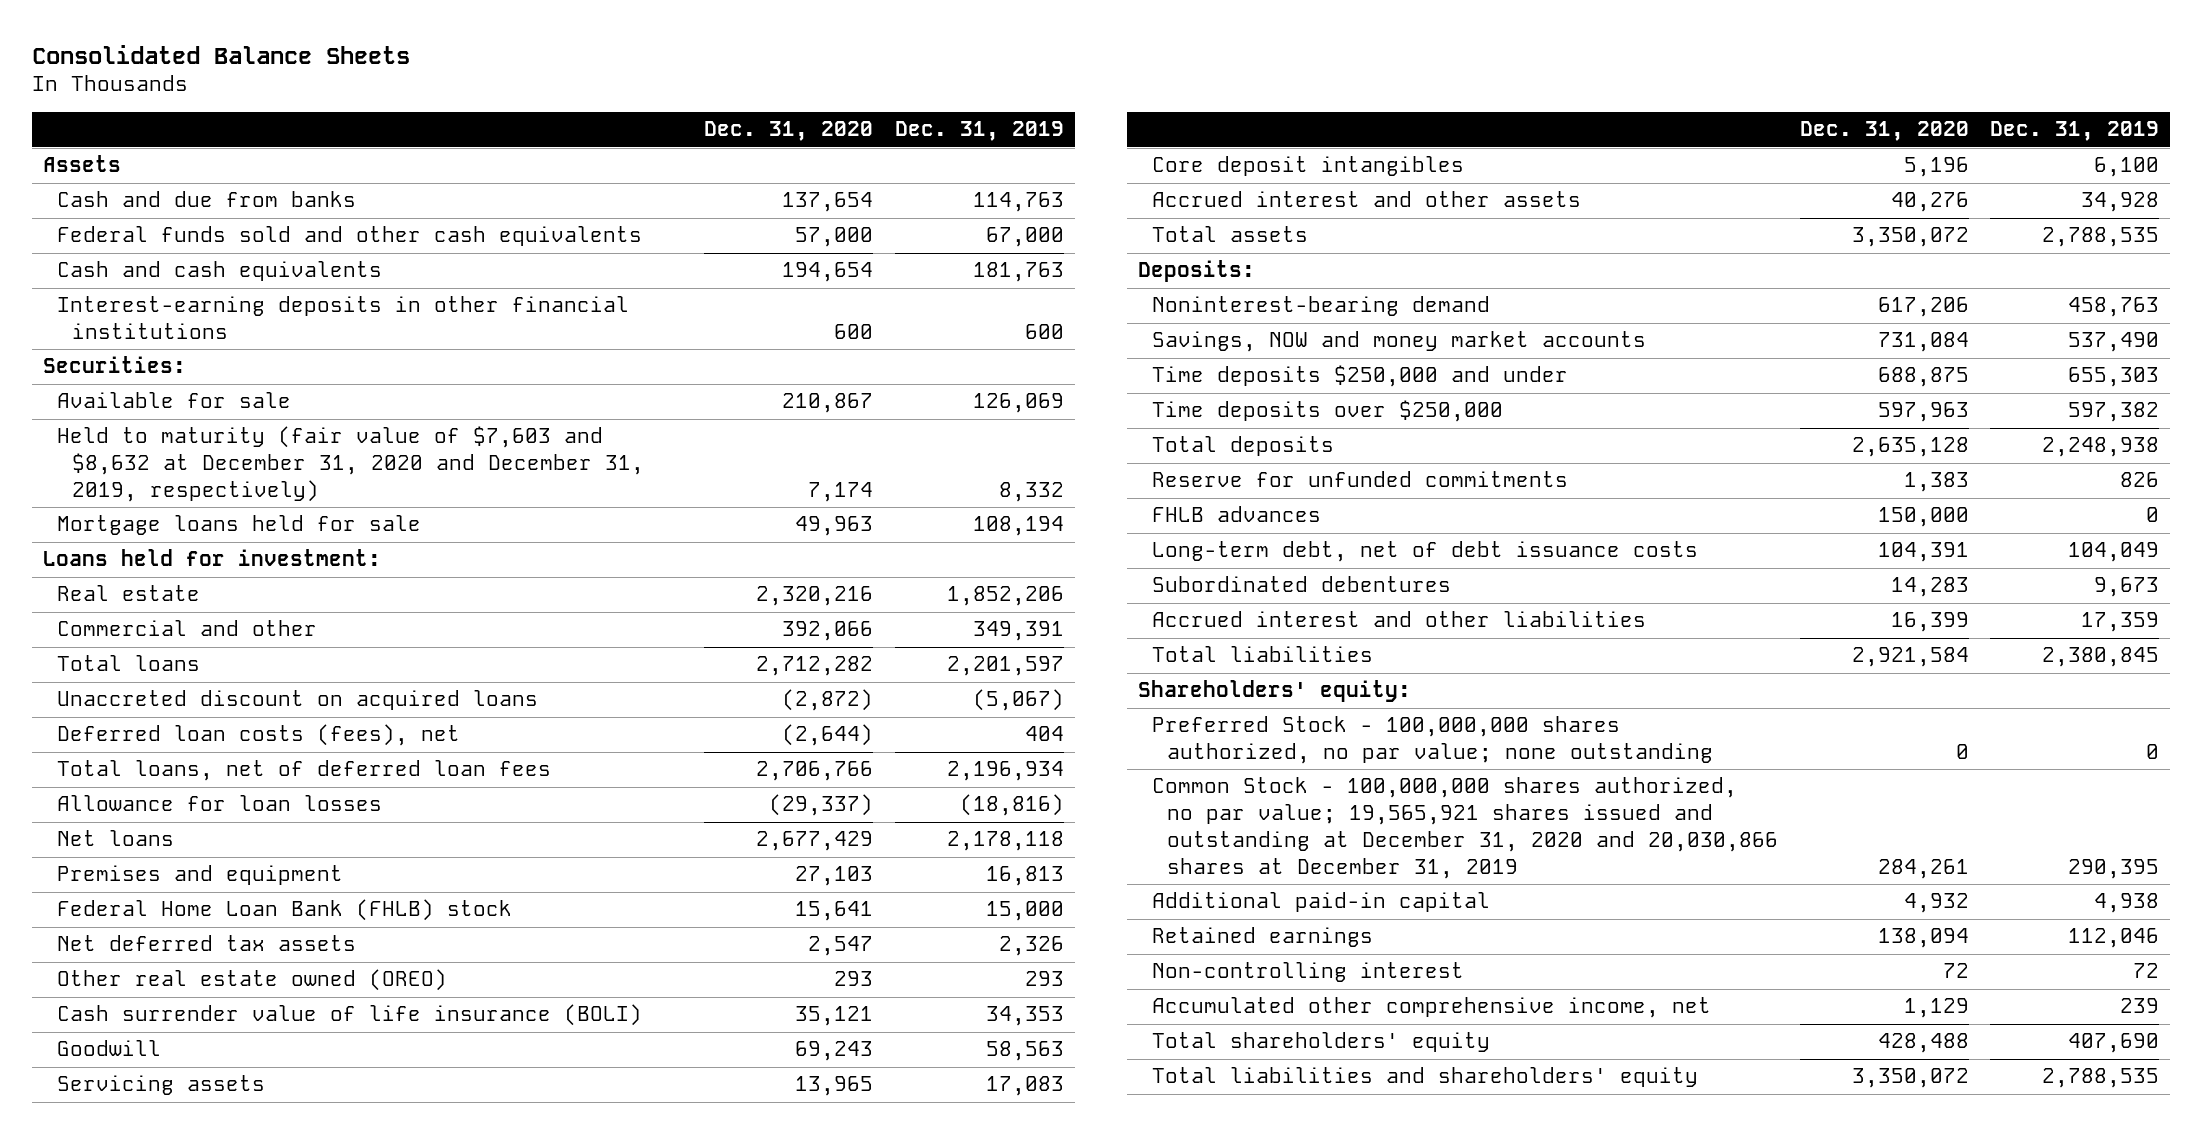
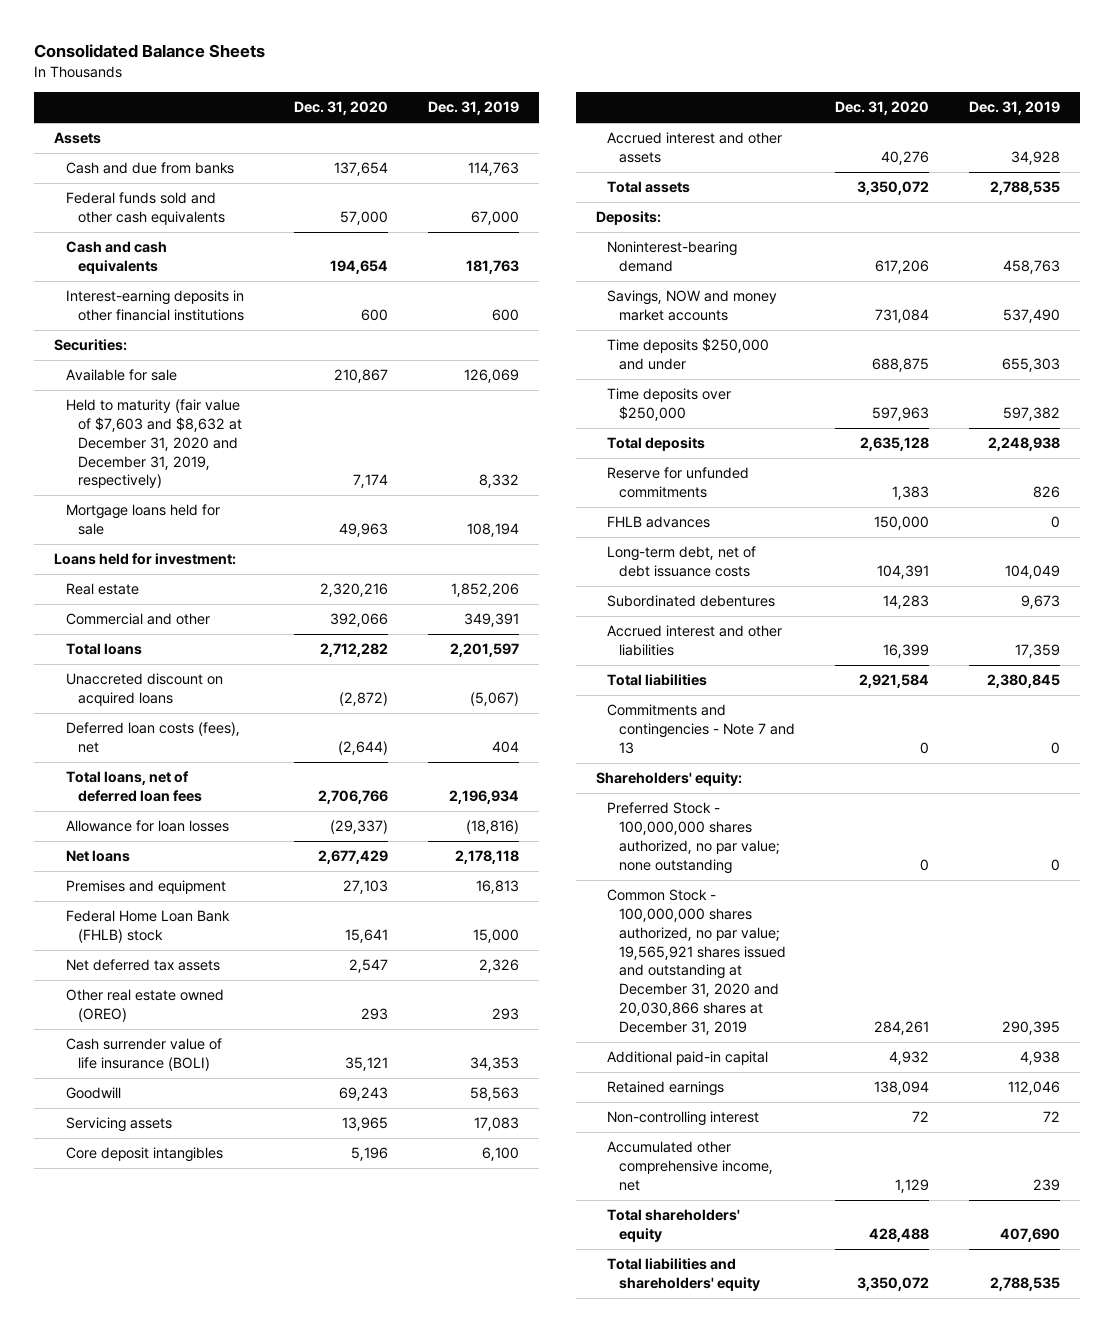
none -> [607,704,795,754] Commitments and contingencies - Note 7 and 13

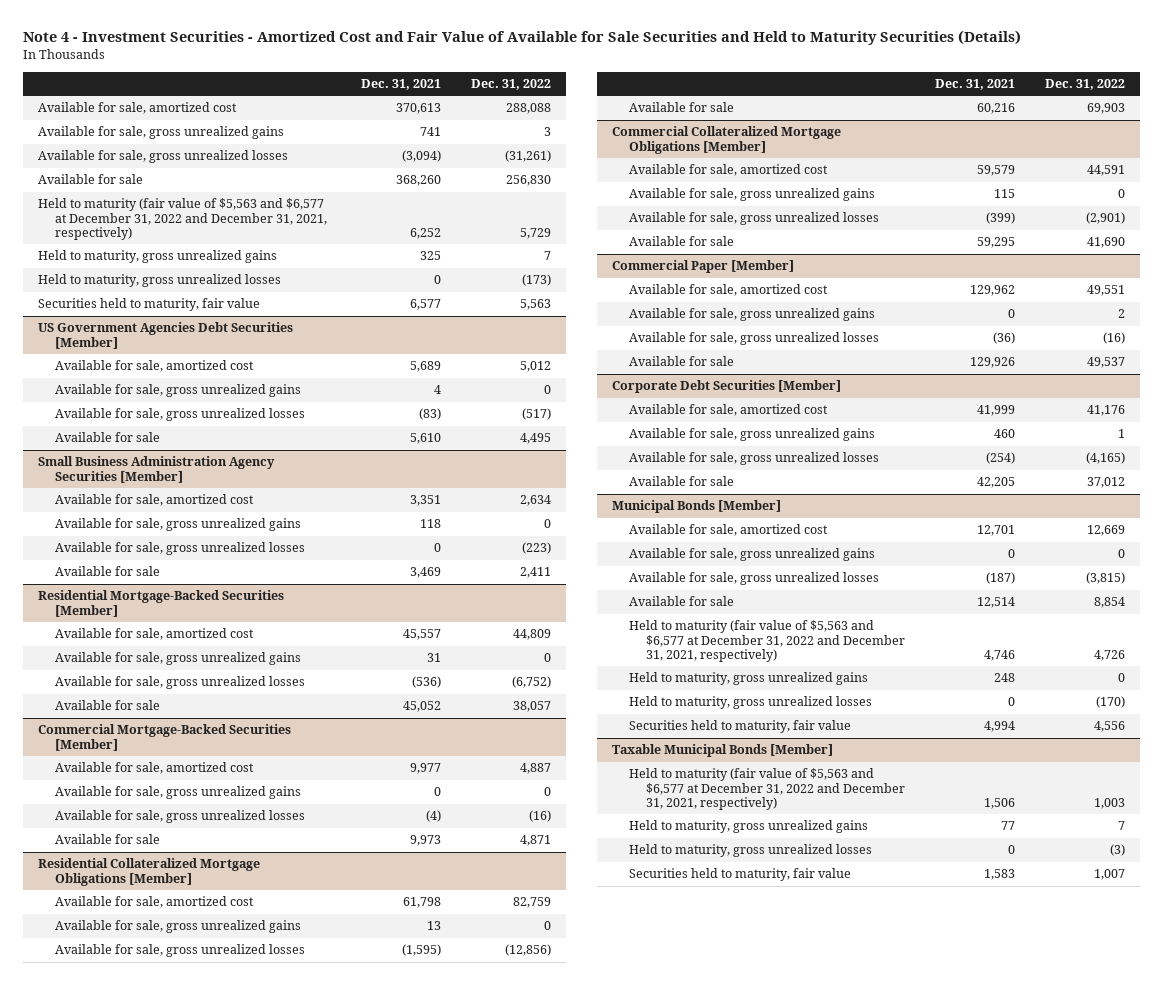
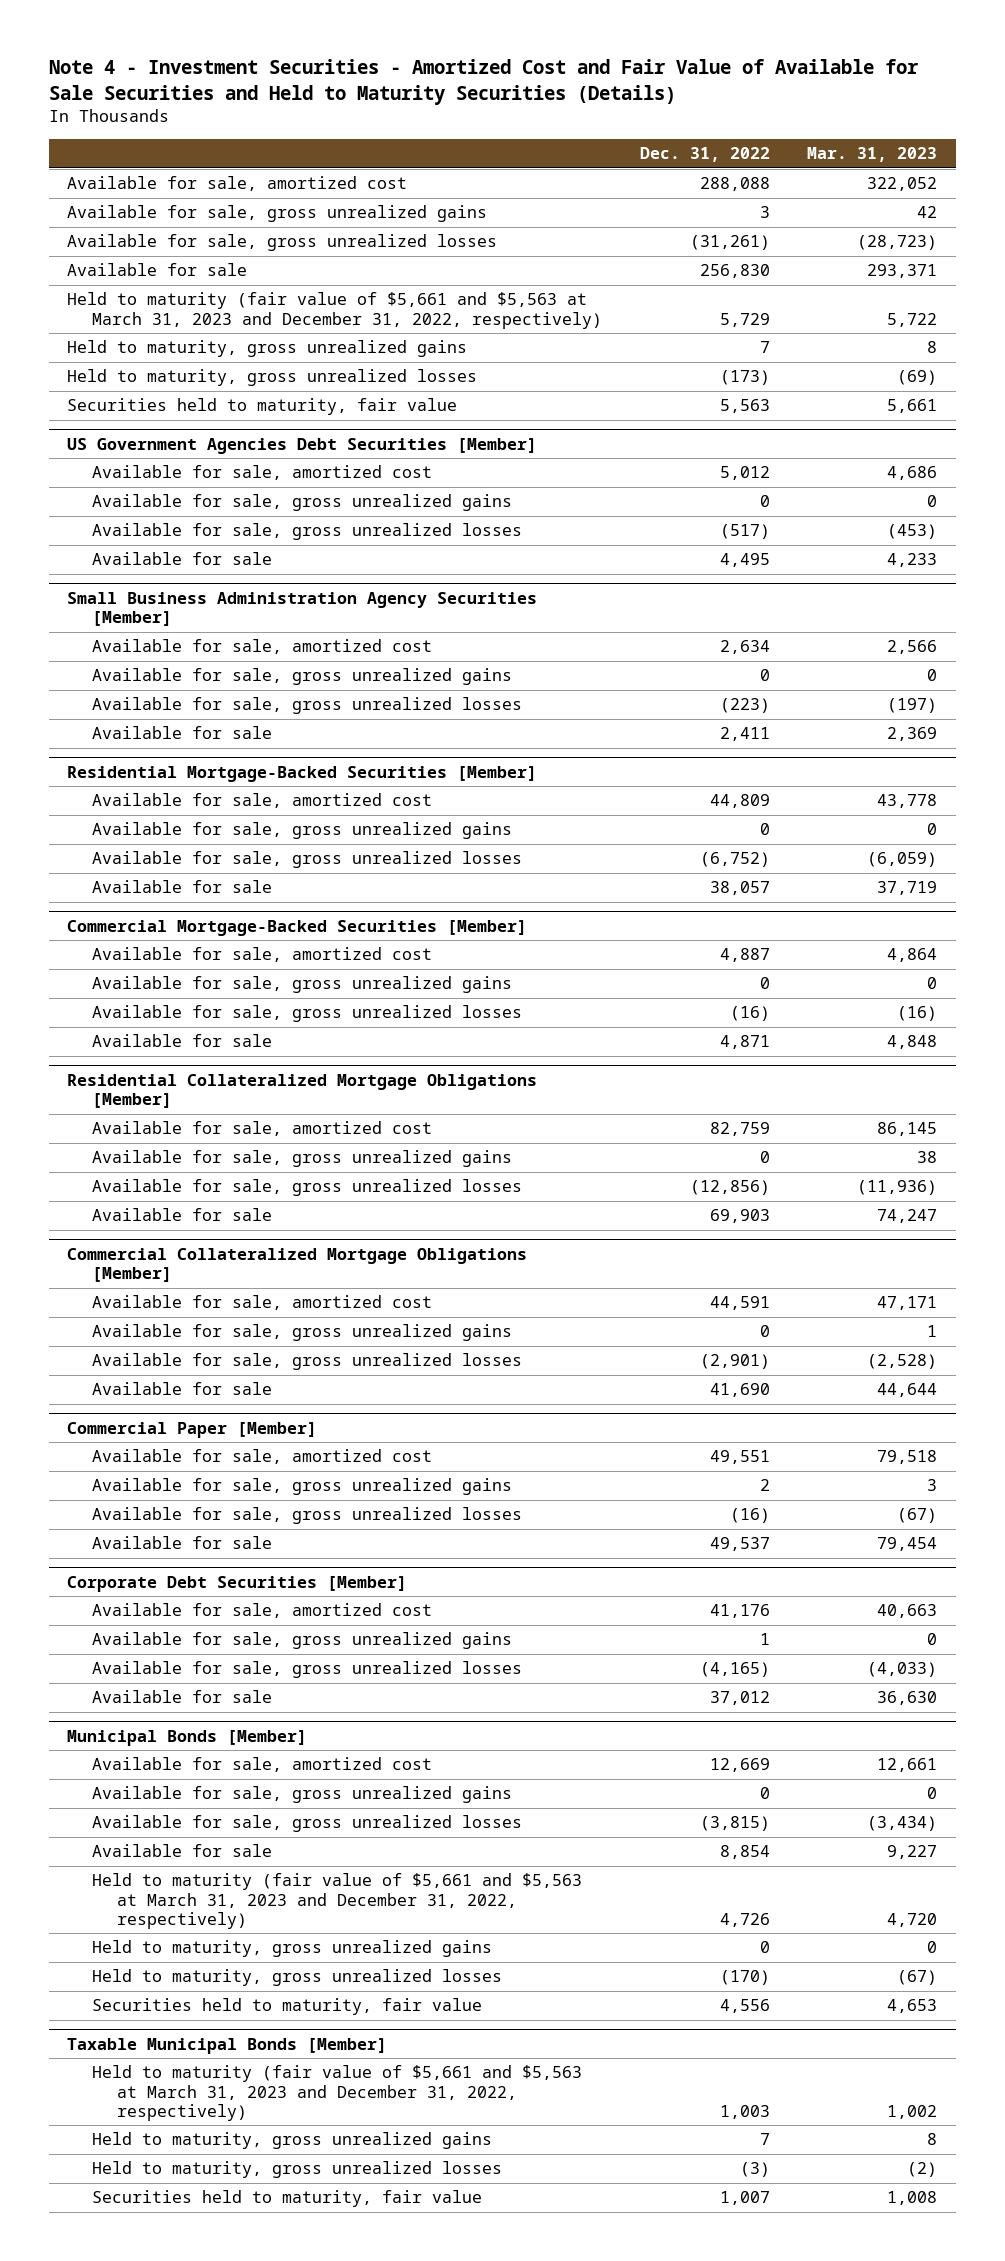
[361,78,442,90] Dec. 31, 2021 -> none
none -> [807,147,938,163] Mar. 31, 2023
[37,198,328,241] Held to maturity (fair value of $5,563 and $6,577 at December 31, 2022 and December 31, 2021, respectively) -> [67,292,603,329] Held to maturity (fair value of $5,661 and $5,563 at March 31, 2023 and December 31, 2022, respectively)
[629,620,906,663] Held to maturity (fair value of $5,563 and $6,577 at December 31, 2022 and December 31, 2021, respectively) -> [92,1873,583,1929] Held to maturity (fair value of $5,661 and $5,563 at March 31, 2023 and December 31, 2022, respectively)
[629,768,906,811] Held to maturity (fair value of $5,563 and $6,577 at December 31, 2022 and December 31, 2021, respectively) -> [92,2065,583,2121] Held to maturity (fair value of $5,661 and $5,563 at March 31, 2023 and December 31, 2022, respectively)

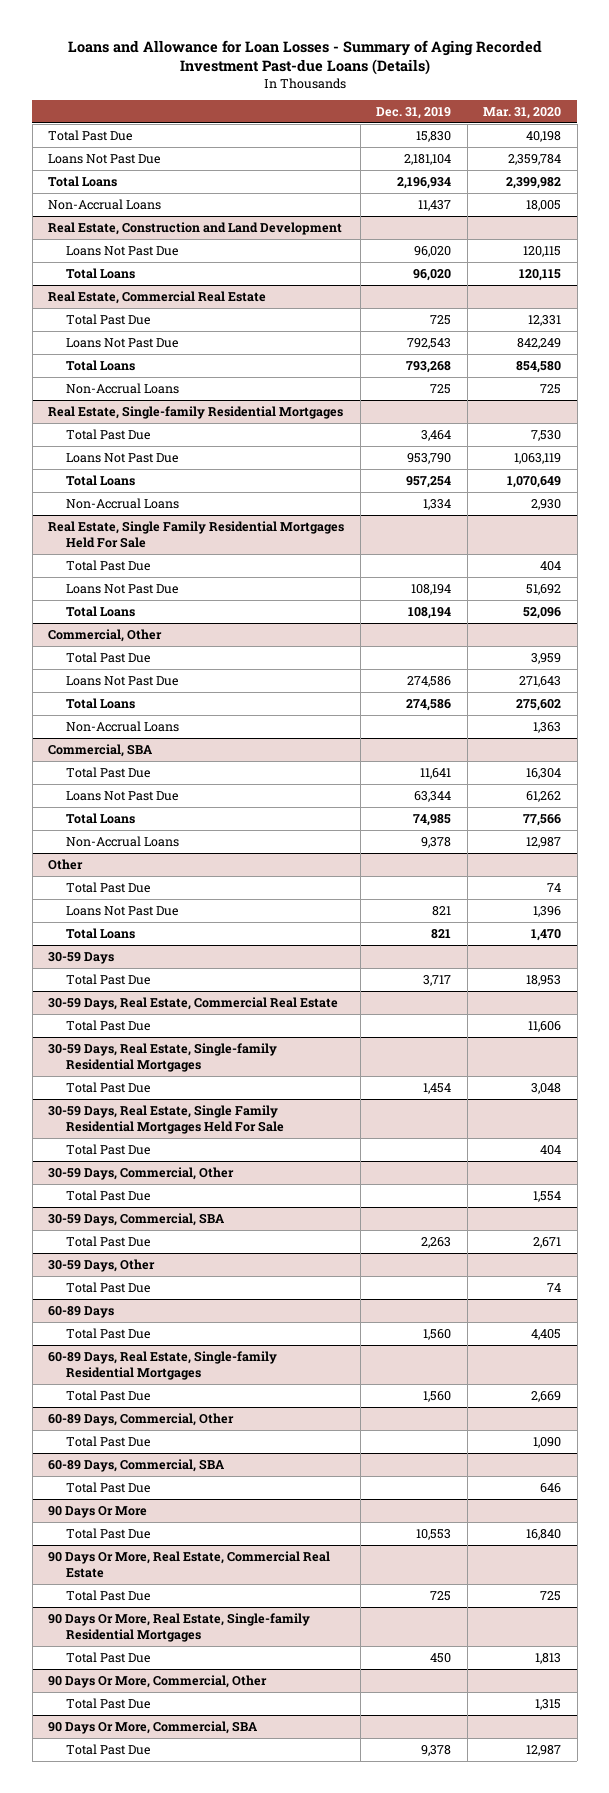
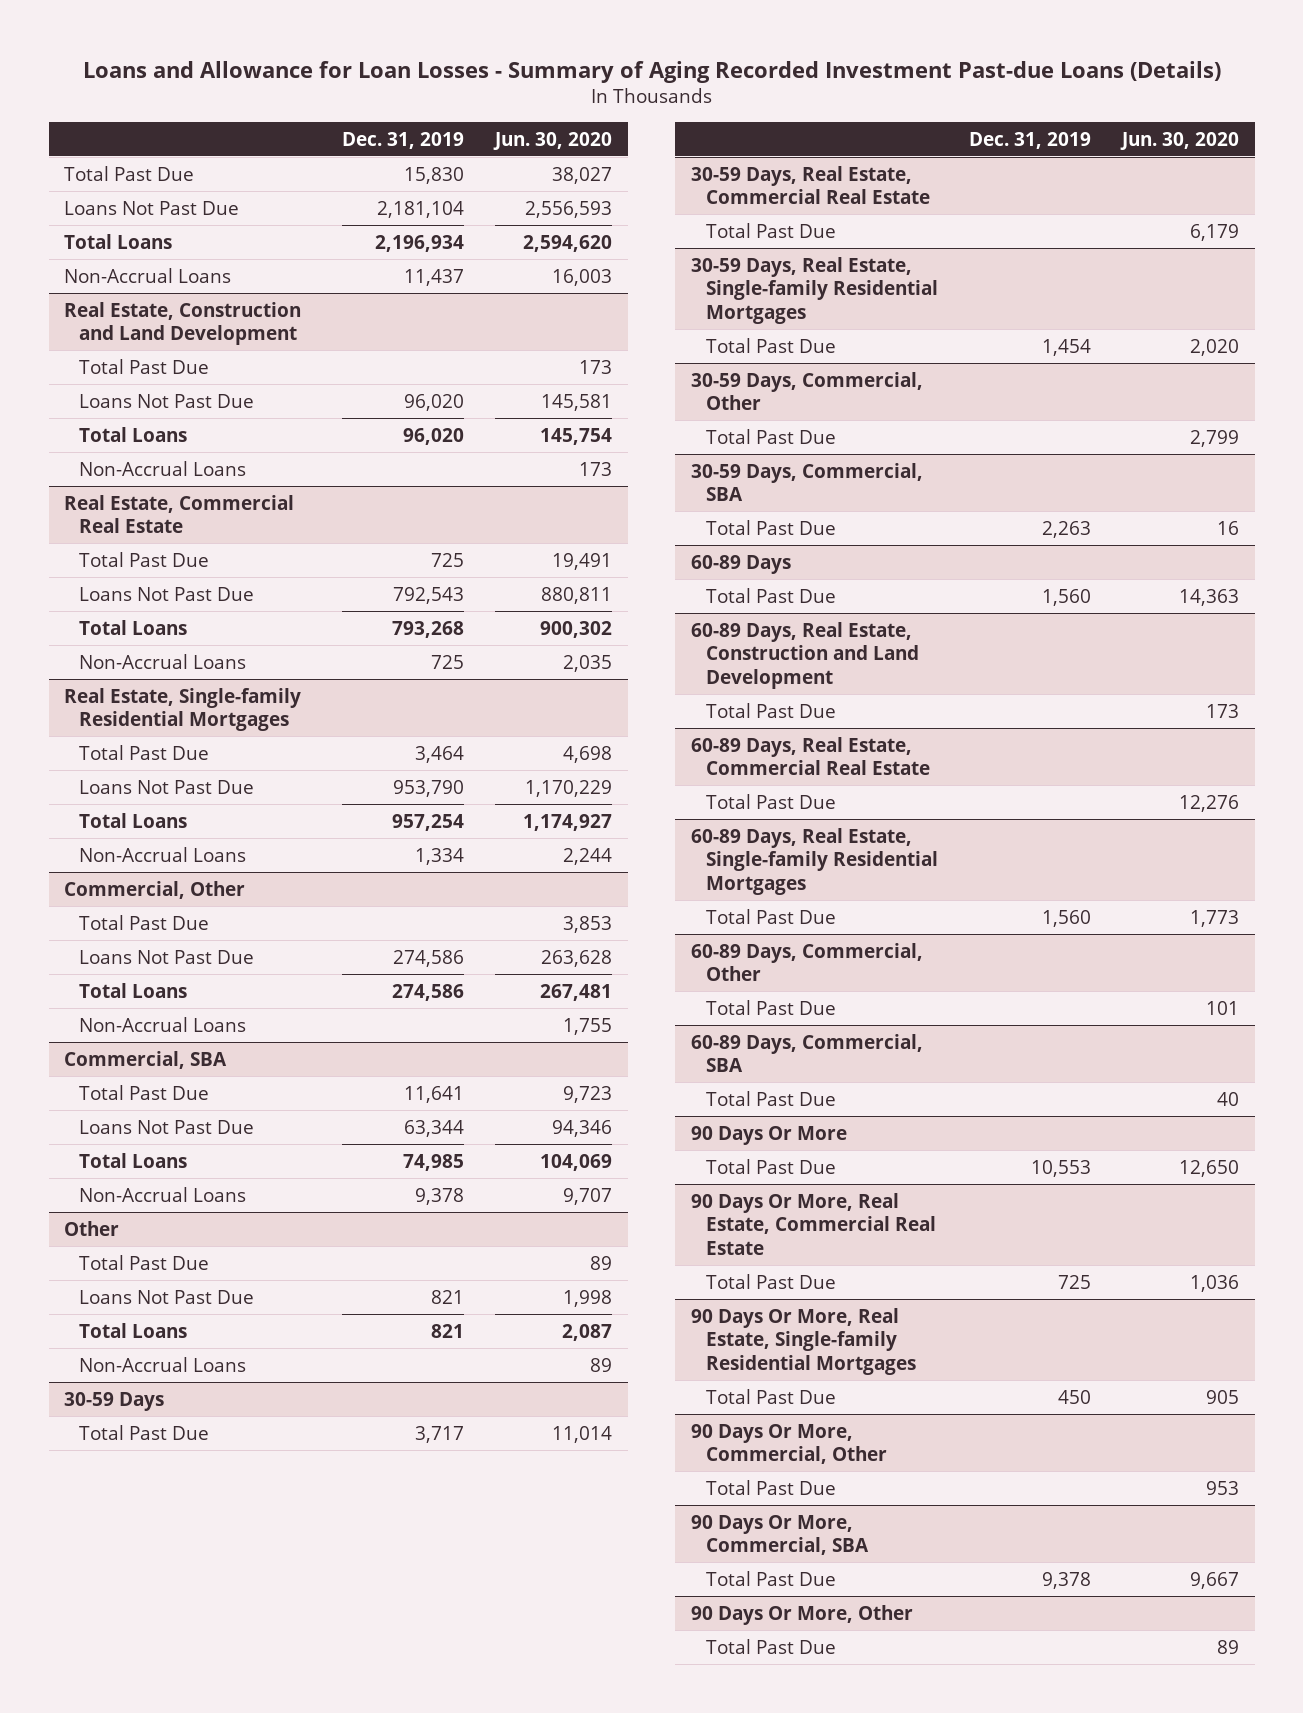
[483,106,562,119] Mar. 31, 2020 -> none
none -> [493,131,613,150] Jun. 30, 2020
none -> [79,358,210,374] Total Past Due
none -> [79,460,247,476] Non-Accrual Loans
[48,520,345,548] Real Estate, Single Family Residential Mortgages Held For Sale -> none
[65,559,150,571] Total Past Due -> none
[65,583,178,594] Loans Not Past Due -> none
[65,605,135,617] Total Loans -> none
none -> [79,1356,247,1372] Non-Accrual Loans
[48,1104,284,1134] 30-59 Days, Real Estate, Single Family Residential Mortgages Held For Sale -> none
[65,1143,150,1155] Total Past Due -> none
[48,1258,156,1272] 30-59 Days, Other -> none
[65,1281,150,1293] Total Past Due -> none
none -> [690,621,919,689] 60-89 Days, Real Estate, Construction and Land Development
none -> [705,702,836,718] Total Past Due
none -> [690,736,930,776] 60-89 Days, Real Estate, Commercial Real Estate
none -> [705,793,836,809] Total Past Due
none -> [690,1604,913,1625] 90 Days Or More, Other
none -> [705,1638,836,1654] Total Past Due

